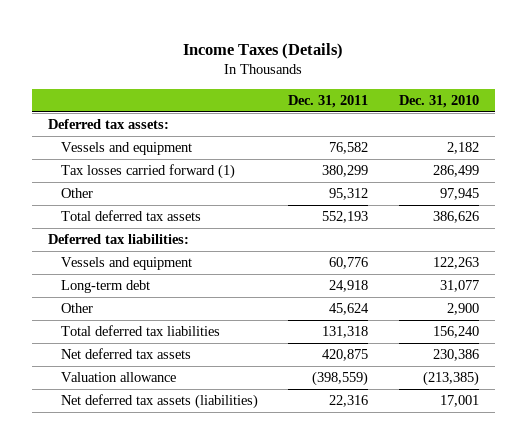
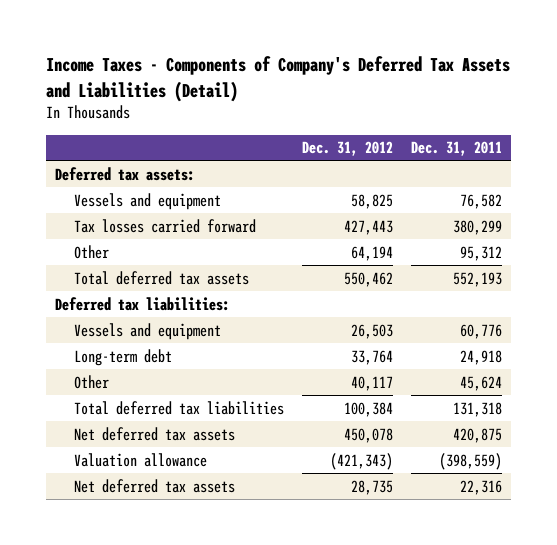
[183,42,344,59] Income Taxes (Details) -> [46,56,511,102] Income Taxes - Components of Company's Deferred Tax Assets and Liabilities (Detail)
[399,95,480,109] Dec. 31, 2010 -> none
none -> [302,141,394,157] Dec. 31, 2012
[60,164,235,180] Tax losses carried forward (1) -> [74,218,257,233] Tax losses carried forward
[60,394,258,410] Net deferred tax assets (liabilities) -> [74,478,236,493] Net deferred tax assets

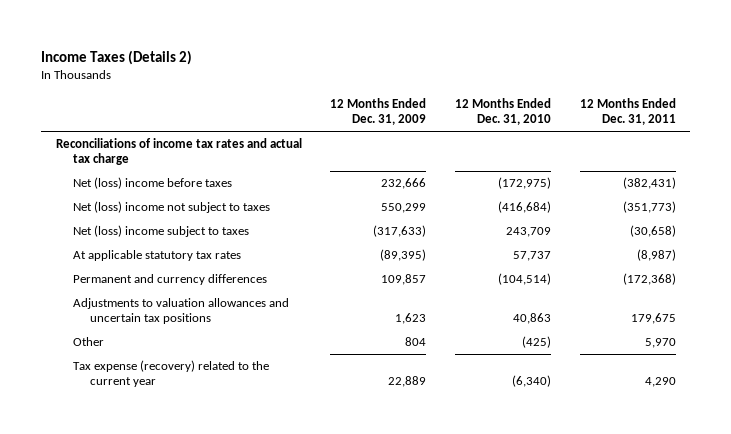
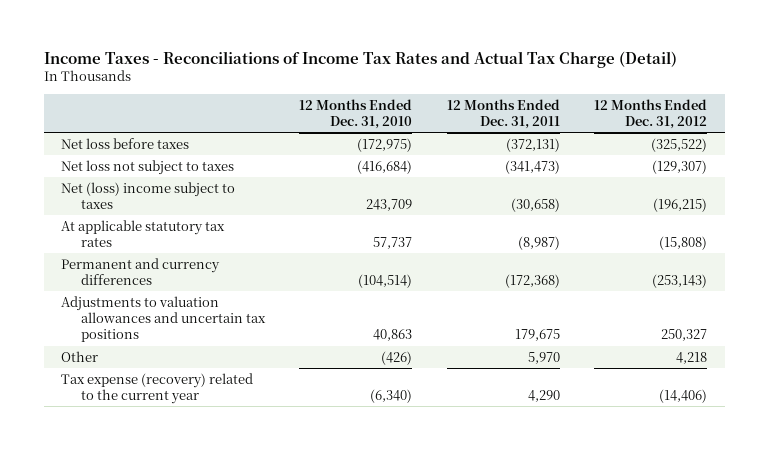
[41,49,193,65] Income Taxes (Details 2) -> [43,50,677,68] Income Taxes - Reconciliations of Income Tax Rates and Actual Tax Charge (Detail)
[330,98,427,126] 12 Months Ended Dec. 31, 2009 -> none
none -> [594,98,708,130] 12 Months Ended Dec. 31, 2012
[55,138,302,166] Reconciliations of income tax rates and actual tax charge -> none
[72,177,232,190] Net (loss) income before taxes -> [61,137,190,149] Net loss before taxes
[622,177,676,190] (382,431) -> [505,137,560,152] (372,131)
[72,201,270,214] Net (loss) income not subject to taxes -> [61,159,235,175] Net loss not subject to taxes
[622,201,676,214] (351,773) -> [504,159,560,174] (341,473)
[521,336,551,349] (425) -> [381,350,413,365] (426)

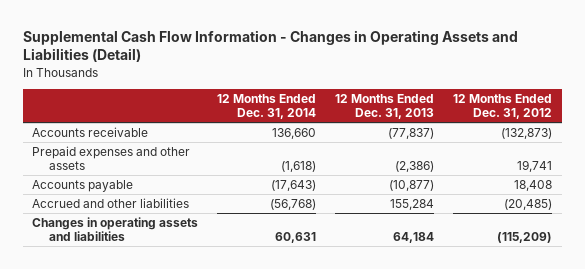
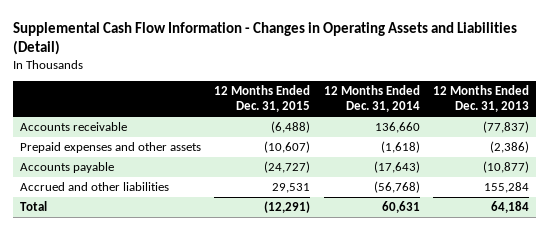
[453,94,553,120] 12 Months Ended Dec. 31, 2012 -> none
none -> [214,85,311,113] 12 Months Ended Dec. 31, 2015
[32,217,199,242] Changes in operating assets and liabilities -> [19,200,47,211] Total

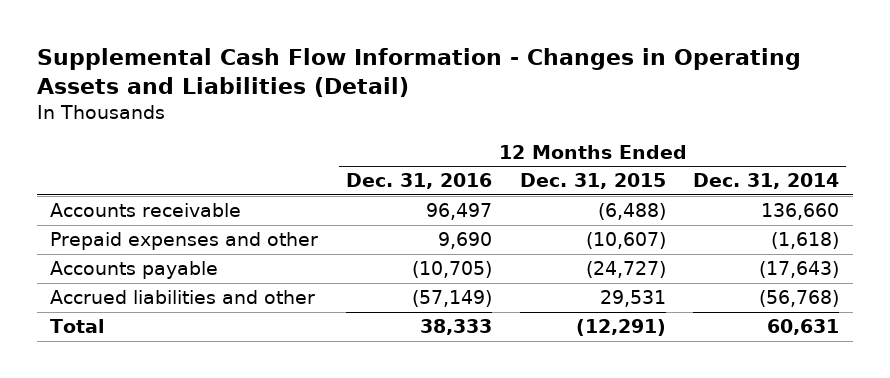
[432,85,529,113] 12 Months Ended Dec. 31, 2013 -> none
none -> [345,173,492,190] Dec. 31, 2016
[19,141,201,153] Prepaid expenses and other assets -> [50,232,319,251] Prepaid expenses and other
[19,181,169,191] Accrued and other liabilities -> [50,290,316,305] Accrued liabilities and other

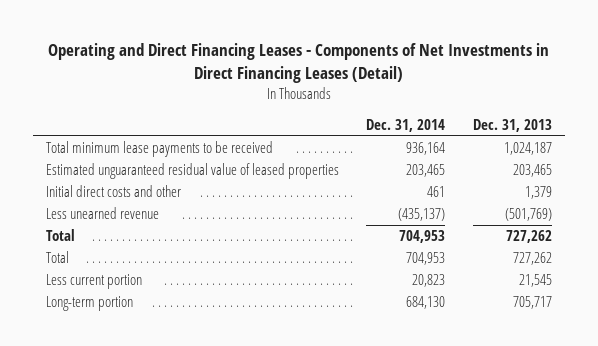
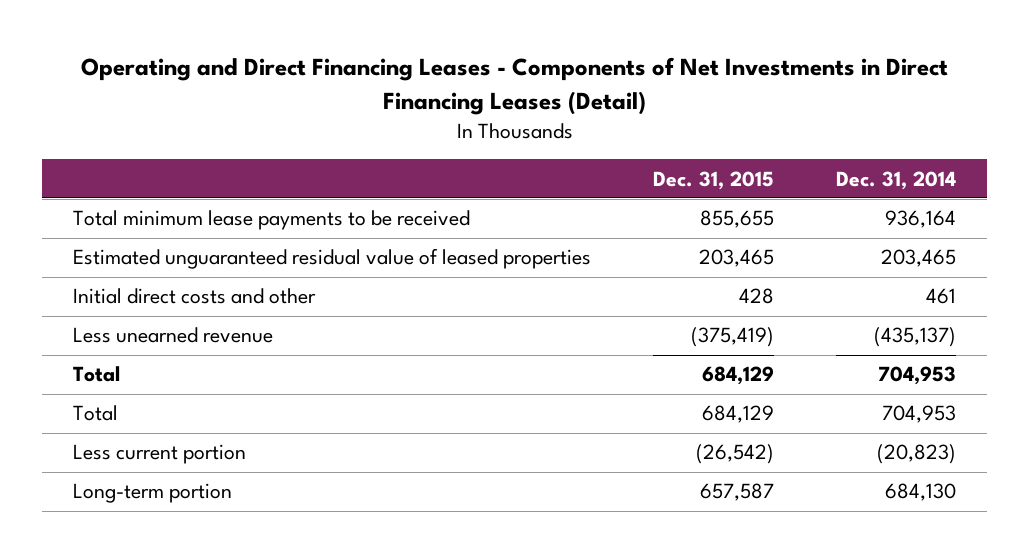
[472,118,552,132] Dec. 31, 2013 -> none
none -> [653,170,775,190] Dec. 31, 2015
[412,274,446,288] 20,823 -> [877,444,957,465] (20,823)

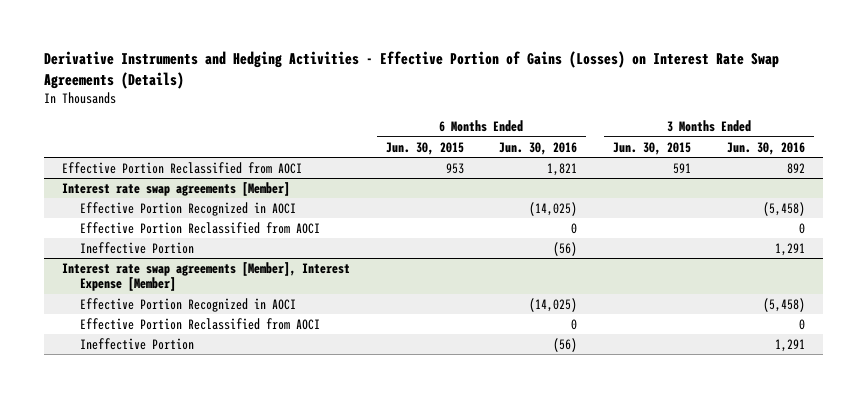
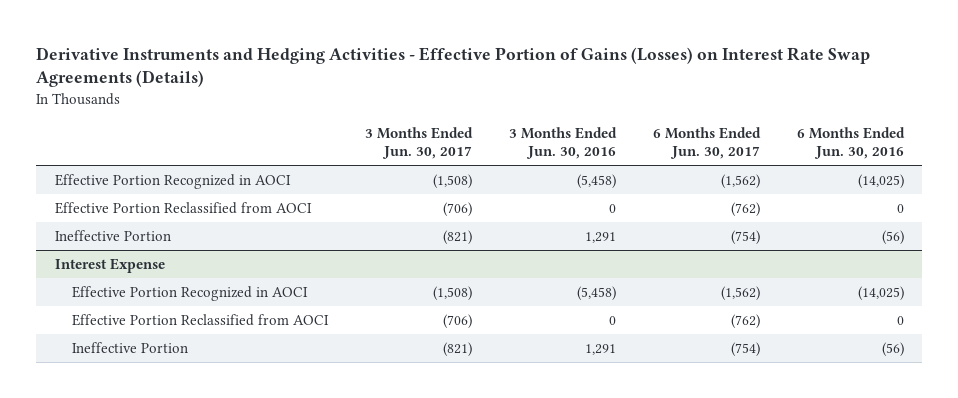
[385,141,464,155] Jun. 30, 2015 -> none
[613,141,692,155] Jun. 30, 2015 -> none
none -> [364,127,473,159] 3 Months Ended Jun. 30, 2017
none -> [652,127,761,159] 6 Months Ended Jun. 30, 2017
[61,161,302,174] Effective Portion Reclassified from AOCI -> none
[61,181,290,196] Interest rate swap agreements [Member] -> none
[61,261,350,292] Interest rate swap agreements [Member], Interest Expense [Member] -> none
none -> [54,258,165,274] Interest Expense

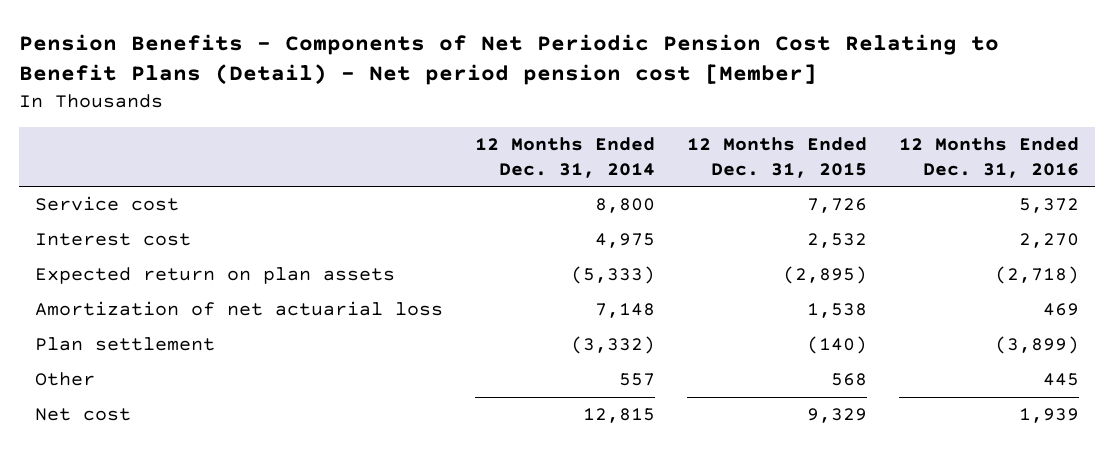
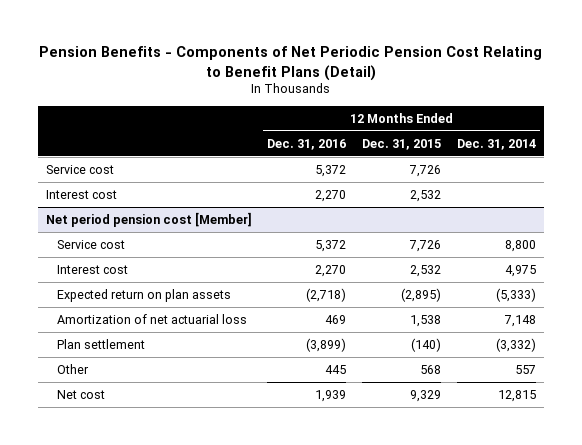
[18,33,999,86] Pension Benefits - Components of Net Periodic Pension Cost Relating to Benefit Plans (Detail) - Net period pension cost [Member] -> [38,46,542,81] Pension Benefits - Components of Net Periodic Pension Cost Relating to Benefit Plans (Detail)
none -> [45,164,114,174] Service cost
none -> [45,189,117,199] Interest cost
none -> [45,211,252,227] Net period pension cost [Member]

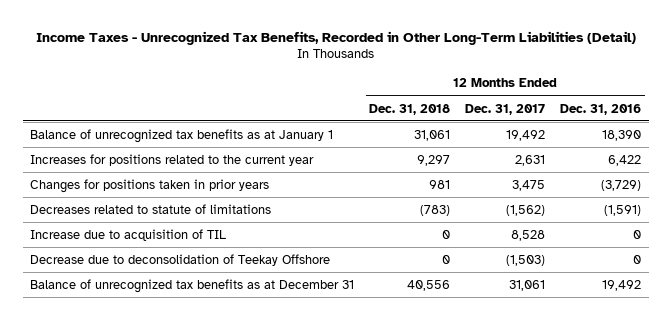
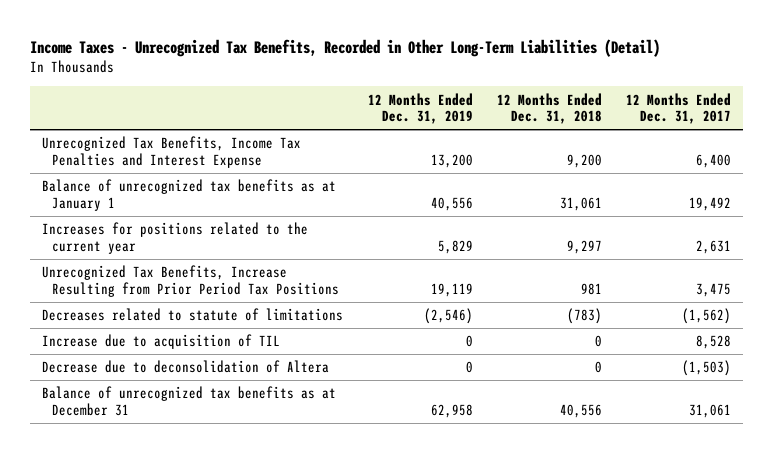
[560,103,642,115] Dec. 31, 2016 -> none
none -> [367,92,473,125] 12 Months Ended Dec. 31, 2019
none -> [42,136,302,168] Unrecognized Tax Benefits, Income Tax Penalties and Interest Expense
[30,178,270,193] Changes for positions taken in prior years -> [42,265,340,297] Unrecognized Tax Benefits, Increase Resulting from Prior Period Tax Positions
[30,253,331,266] Decrease due to deconsolidation of Teekay Offshore -> [42,360,330,374] Decrease due to deconsolidation of Altera

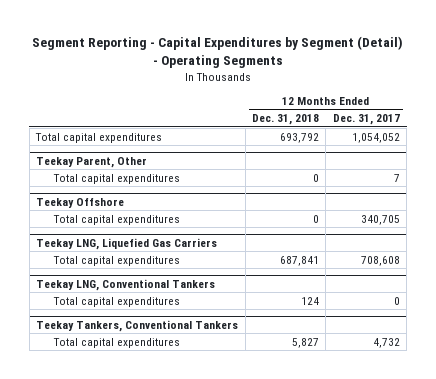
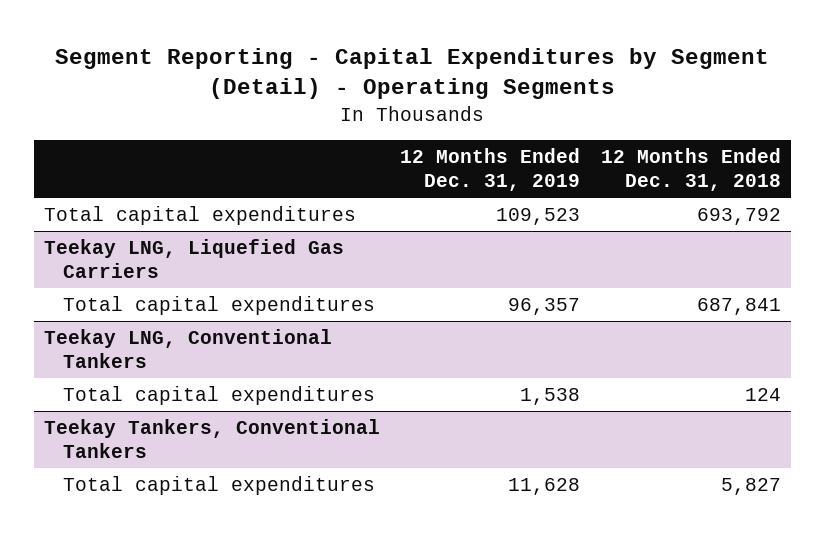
[332,114,400,126] Dec. 31, 2017 -> none
none -> [400,147,581,192] 12 Months Ended Dec. 31, 2019
[36,156,148,168] Teekay Parent, Other -> none
[52,173,180,184] Total capital expenditures -> none
[36,197,125,208] Teekay Offshore -> none
[52,214,180,225] Total capital expenditures -> none

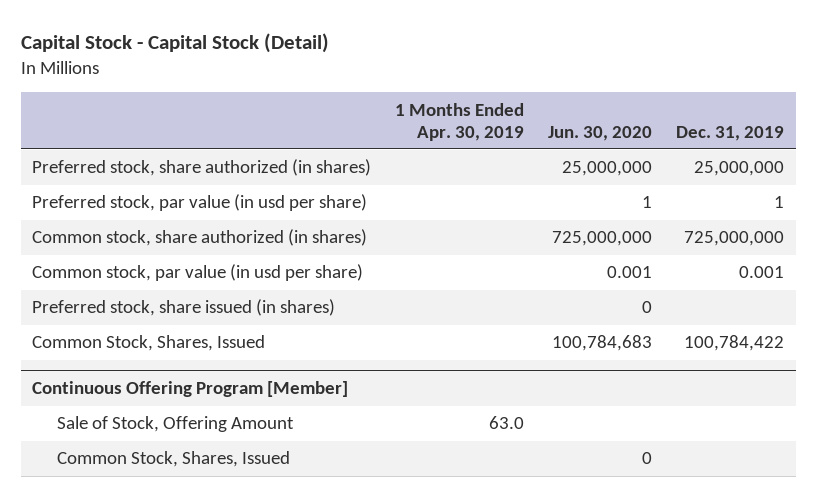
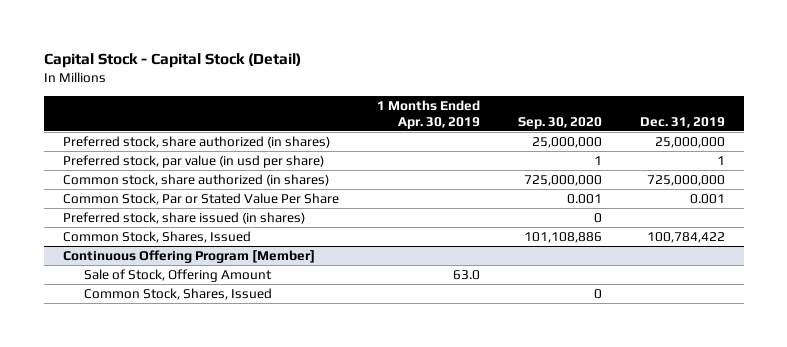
[547,125,652,141] Jun. 30, 2020 -> none
none -> [517,116,602,129] Sep. 30, 2020
[32,264,364,282] Common stock, par value (in usd per share) -> [62,192,339,205] Common Stock, Par or Stated Value Per Share

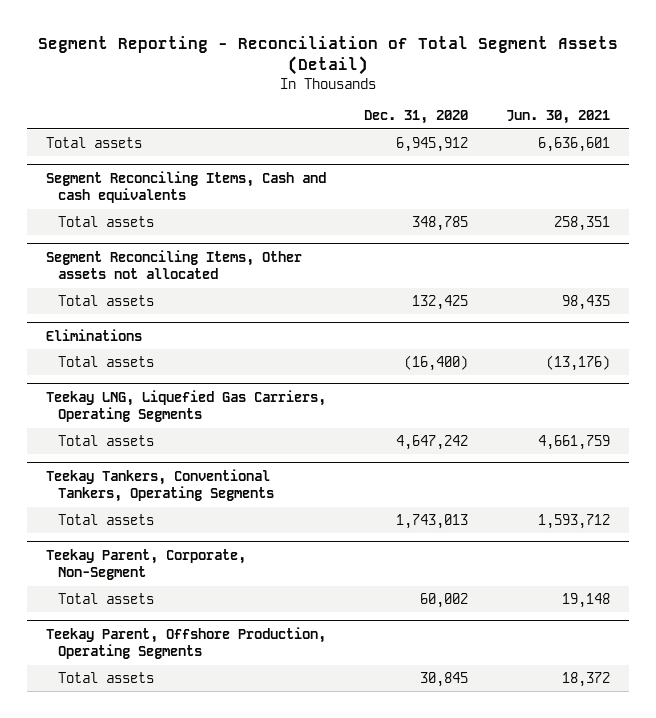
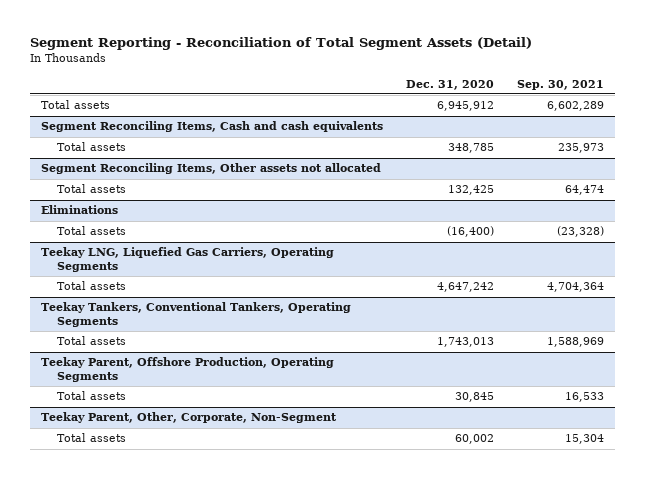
[506,110,611,125] Jun. 30, 2021 -> none
none -> [516,79,604,90] Sep. 30, 2021
[46,548,247,581] Teekay Parent, Corporate, Non-Segment -> none
[58,592,155,604] Total assets -> none
none -> [41,412,338,424] Teekay Parent, Other, Corporate, Non-Segment
none -> [57,433,127,443] Total assets

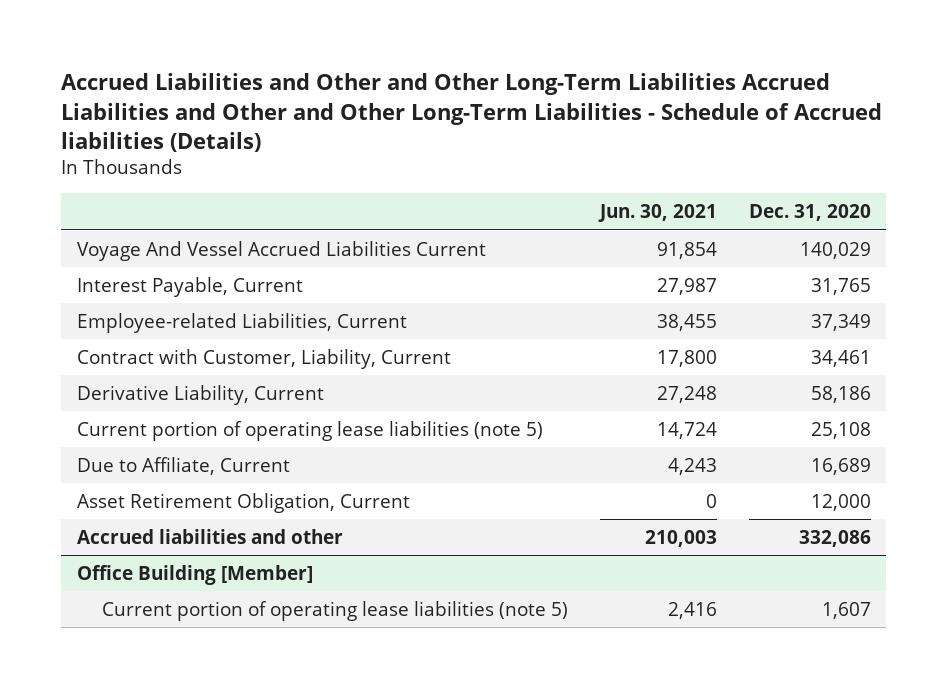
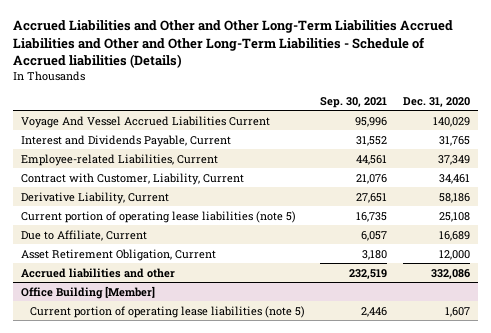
[597,204,717,223] Jun. 30, 2021 -> none
none -> [320,96,388,108] Sep. 30, 2021
[76,276,303,297] Interest Payable, Current -> [21,134,232,147] Interest and Dividends Payable, Current

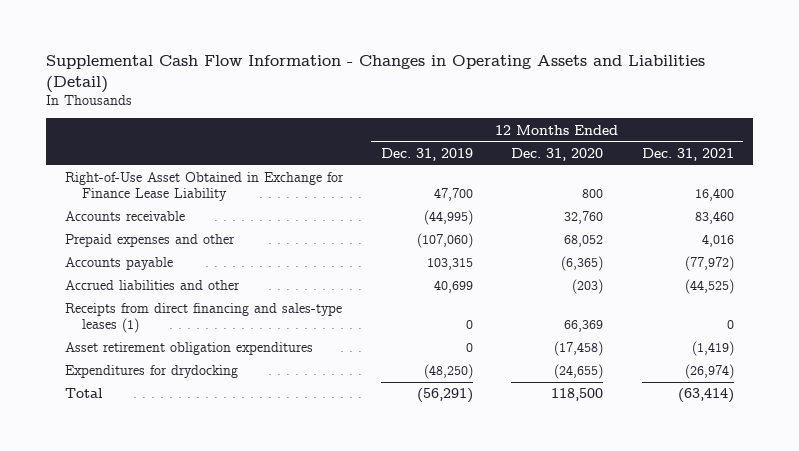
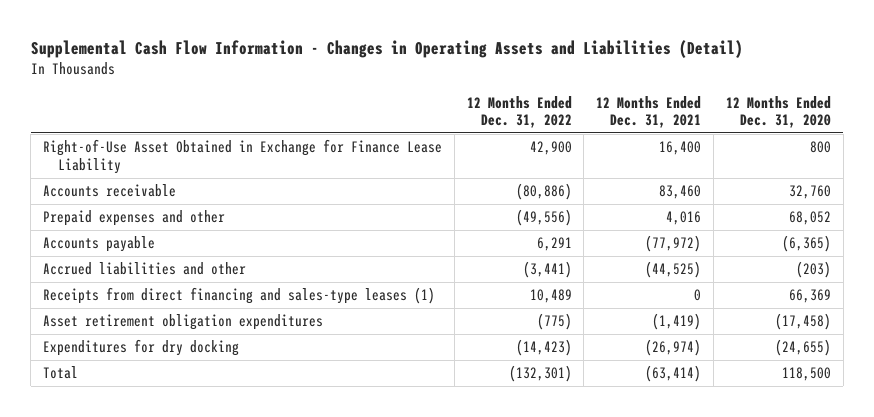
[381,147,474,161] Dec. 31, 2019 -> none
none -> [466,95,572,128] 12 Months Ended Dec. 31, 2022
[64,365,238,379] Expenditures for drydocking -> [43,339,240,357] Expenditures for dry docking

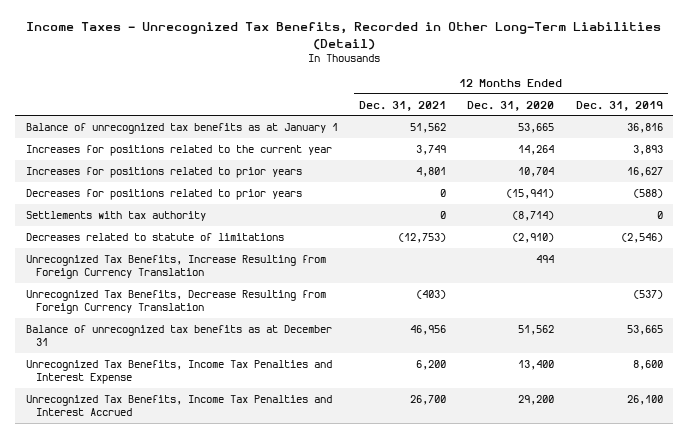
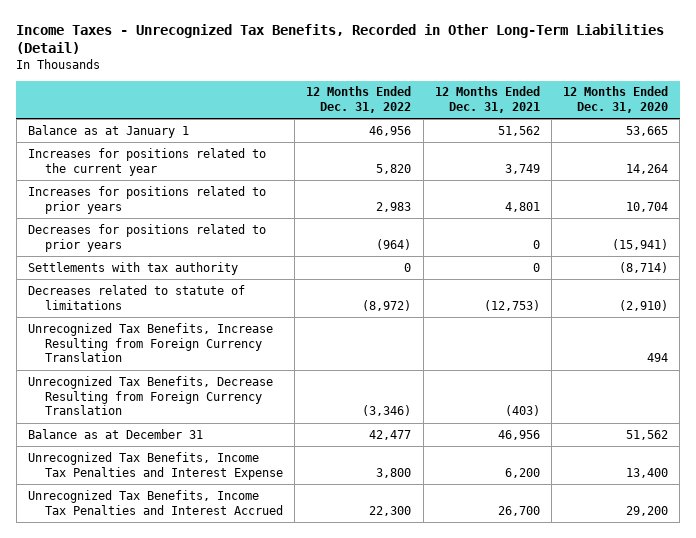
[575,100,663,111] Dec. 31, 2019 -> none
none -> [306,86,412,114] 12 Months Ended Dec. 31, 2022
[25,122,338,134] Balance of unrecognized tax benefits as at January 1 -> [28,124,190,138] Balance as at January 1
[25,324,332,346] Balance of unrecognized tax benefits as at December 31 -> [28,428,204,439] Balance as at December 31

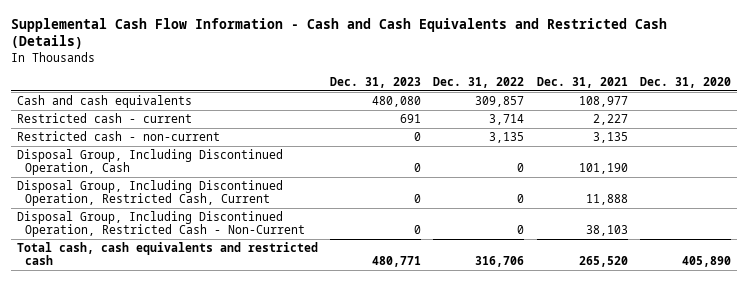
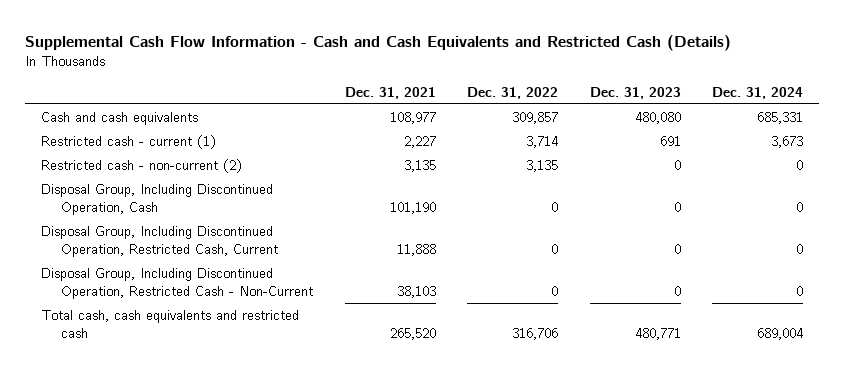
[639,76,731,88] Dec. 31, 2020 -> none
none -> [712,86,804,99] Dec. 31, 2024
[16,112,192,123] Restricted cash - current -> [40,134,216,149] Restricted cash - current (1)
[16,130,220,141] Restricted cash - non-current -> [40,158,242,173] Restricted cash - non-current (2)

